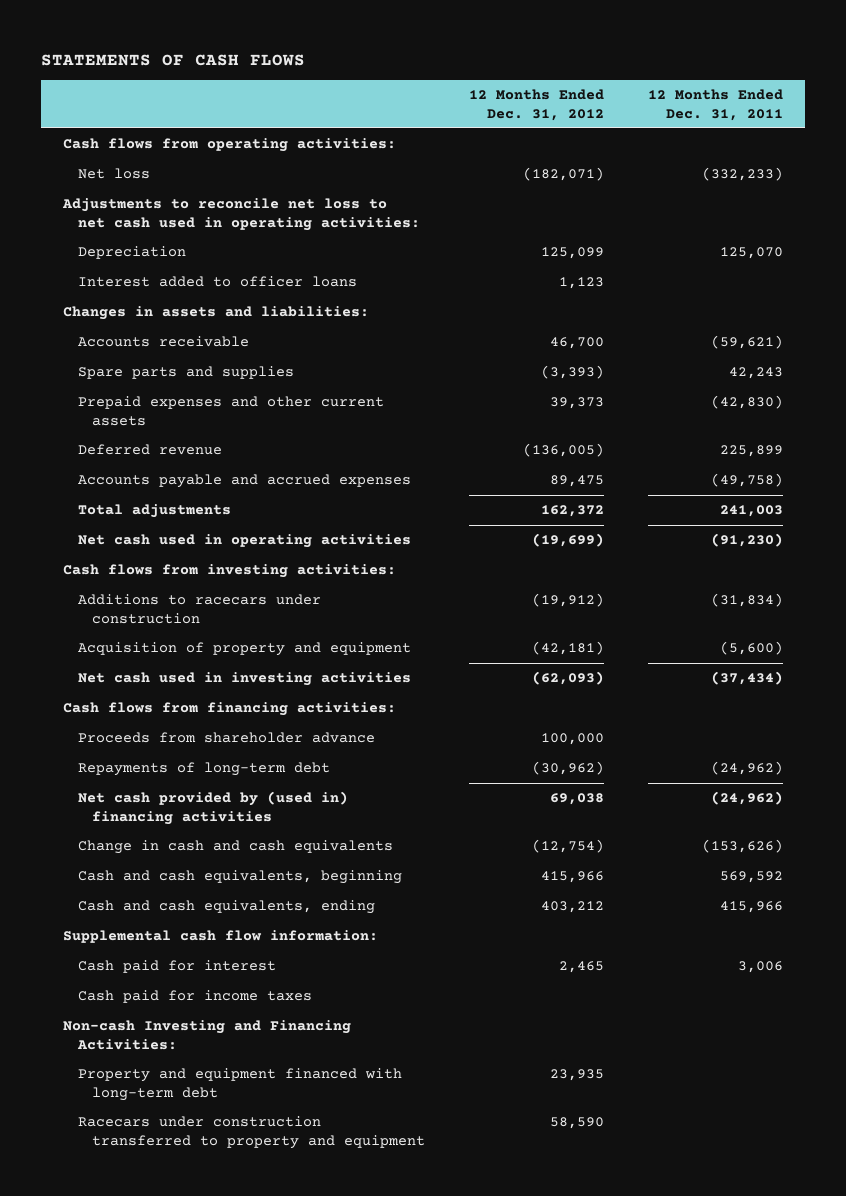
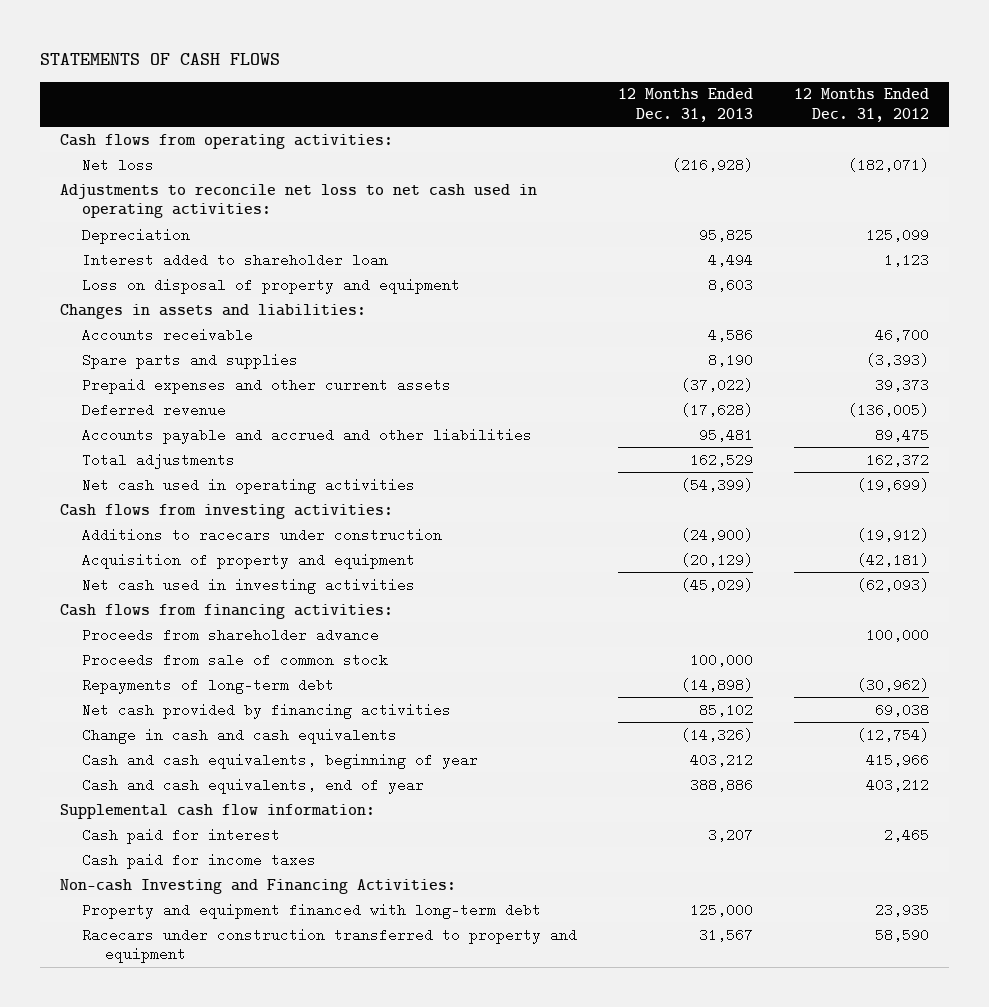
[647,88,783,121] 12 Months Ended Dec. 31, 2011 -> none
none -> [618,88,754,122] 12 Months Ended Dec. 31, 2013
[77,276,357,288] Interest added to officer loans -> [82,252,389,267] Interest added to shareholder loan
none -> [82,277,461,294] Loss on disposal of property and equipment
[77,474,411,489] Accounts payable and accrued expenses -> [82,427,533,444] Accounts payable and accrued and other liabilities
none -> [82,652,389,667] Proceeds from sale of common stock
[77,791,348,825] Net cash provided by (used in) financing activities -> [82,702,452,719] Net cash provided by financing activities
[77,870,402,885] Cash and cash equivalents, beginning -> [82,752,479,769] Cash and cash equivalents, beginning of year
[77,900,375,915] Cash and cash equivalents, ending -> [82,777,425,794] Cash and cash equivalents, end of year

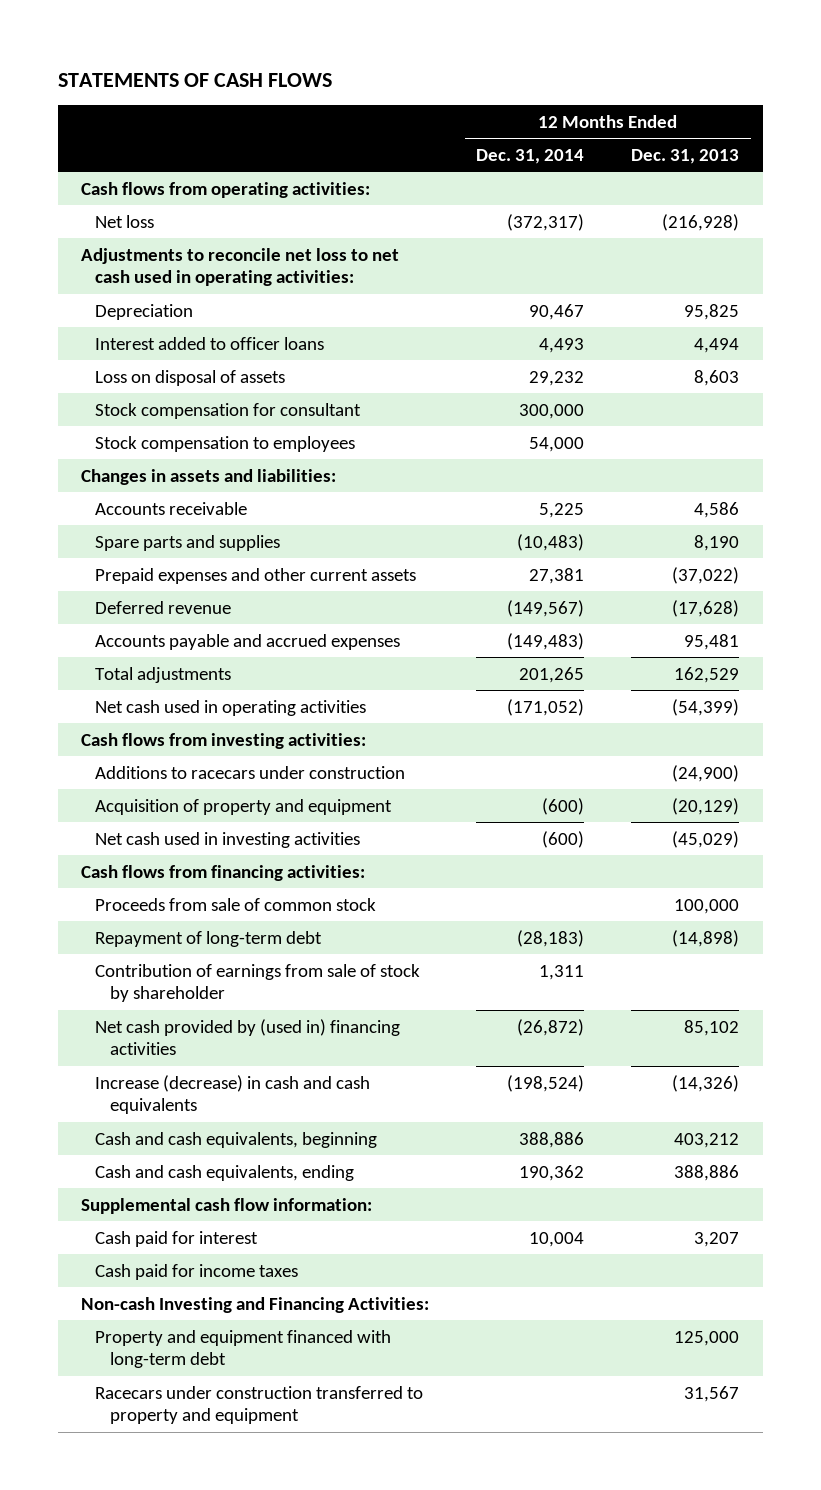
[793,88,929,122] 12 Months Ended Dec. 31, 2012 -> none
none -> [476,148,585,164] Dec. 31, 2014
[82,252,389,267] Interest added to shareholder loan -> [95,336,325,350] Interest added to officer loans
[82,277,461,294] Loss on disposal of property and equipment -> [95,369,286,386] Loss on disposal of assets
none -> [95,402,362,419] Stock compensation for consultant
none -> [95,435,356,452] Stock compensation to employees
[82,427,533,444] Accounts payable and accrued and other liabilities -> [95,633,401,650] Accounts payable and accrued expenses
[82,627,380,642] Proceeds from shareholder advance -> none
[82,677,335,694] Repayments of long-term debt -> [95,930,323,947] Repayment of long-term debt
none -> [95,963,421,1003] Contribution of earnings from sale of stock by shareholder
[82,702,452,719] Net cash provided by financing activities -> [95,1018,401,1056] Net cash provided by (used in) financing activities
[82,727,398,744] Change in cash and cash equivalents -> [95,1074,371,1115] Increase (decrease) in cash and cash equivalents
[82,752,479,769] Cash and cash equivalents, beginning of year -> [95,1131,378,1148] Cash and cash equivalents, beginning
[82,777,425,794] Cash and cash equivalents, end of year -> [95,1164,355,1181] Cash and cash equivalents, ending

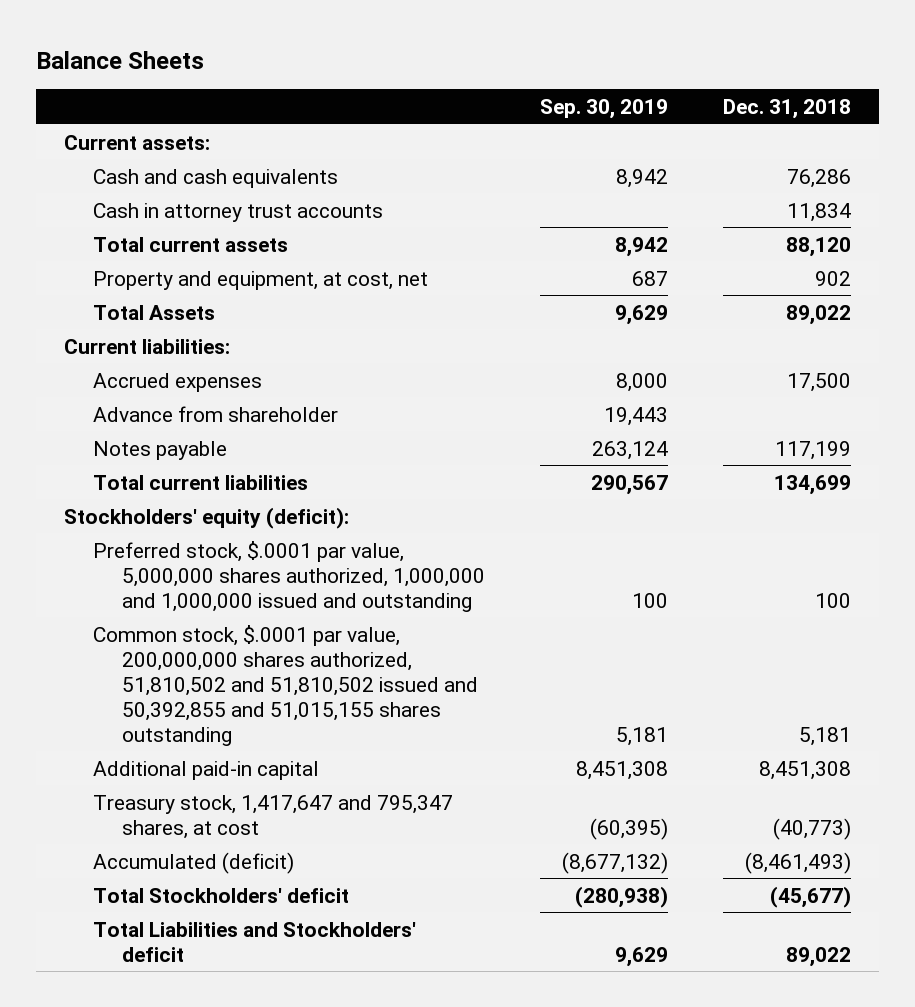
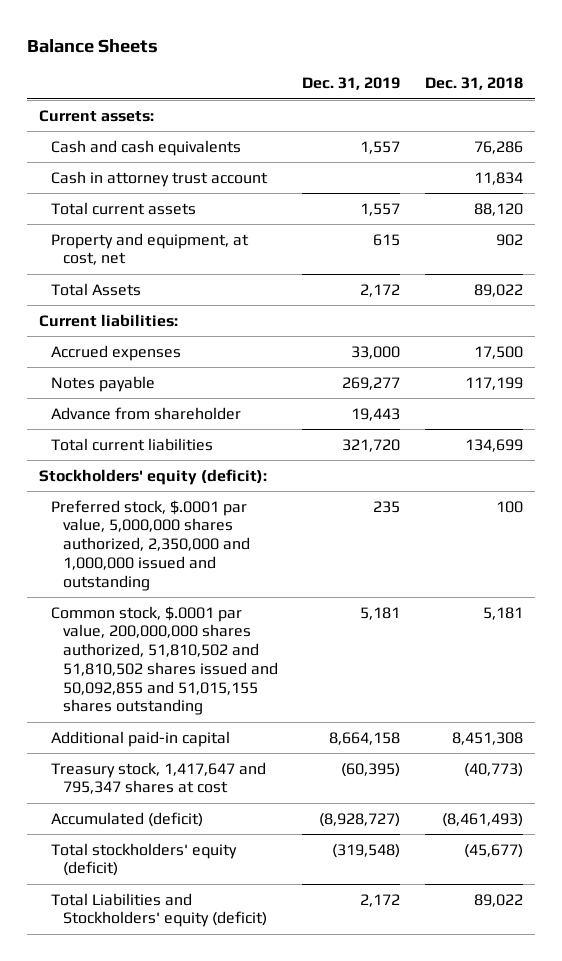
[540,98,669,119] Sep. 30, 2019 -> none
none -> [302,77,401,91] Dec. 31, 2019
[92,202,383,222] Cash in attorney trust accounts -> [51,170,269,187] Cash in attorney trust account
[92,405,338,422] Advance from shareholder -> [51,406,242,420] Advance from shareholder
[92,540,485,612] Preferred stock, $.0001 par value, 5,000,000 shares authorized, 1,000,000 and 1,000,000 issued and outstanding -> [51,499,250,591] Preferred stock, $.0001 par value, 5,000,000 shares authorized, 2,350,000 and 1,000,000 issued and outstanding
[92,624,478,746] Common stock, $.0001 par value, 200,000,000 shares authorized, 51,810,502 and 51,810,502 issued and 50,392,855 and 51,015,155 shares outstanding -> [51,605,278,716] Common stock, $.0001 par value, 200,000,000 shares authorized, 51,810,502 and 51,810,502 shares issued and 50,092,855 and 51,015,155 shares outstanding
[92,794,453,839] Treasury stock, 1,417,647 and 795,347 shares, at cost -> [51,761,267,795] Treasury stock, 1,417,647 and 795,347 shares at cost
[92,887,349,903] Total Stockholders' deficit -> [51,842,238,877] Total stockholders' equity (deficit)
[92,921,416,962] Total Liabilities and Stockholders' deficit -> [51,892,267,928] Total Liabilities and Stockholders' equity (deficit)

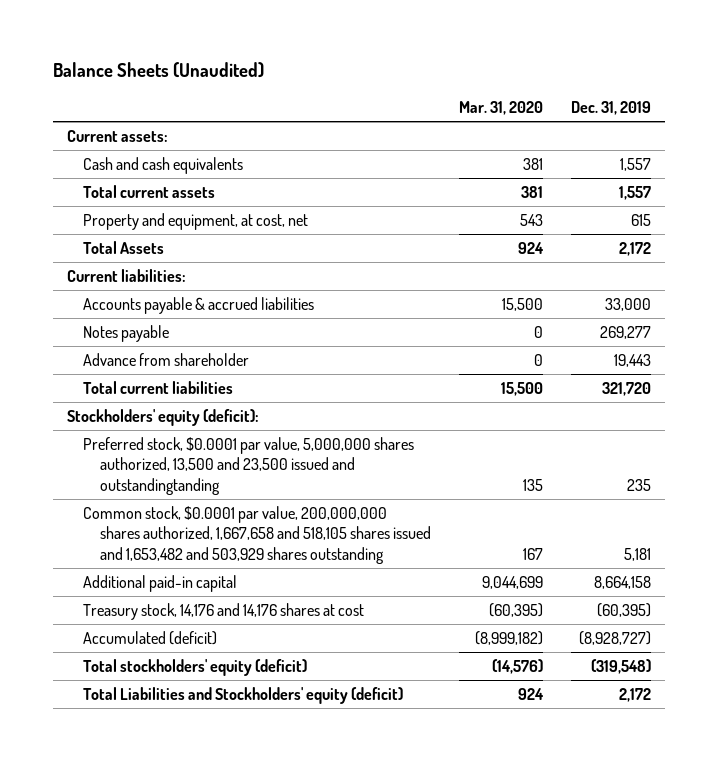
[26,38,158,53] Balance Sheets -> [52,62,264,79] Balance Sheets (Unaudited)
[425,77,524,91] Dec. 31, 2018 -> none
none -> [459,101,544,116] Mar. 31, 2020
[51,170,269,187] Cash in attorney trust account -> none
[51,344,182,361] Accrued expenses -> none
none -> [83,296,315,314] Accounts payable & accrued liabilities
[51,499,250,591] Preferred stock, $.0001 par value, 5,000,000 shares authorized, 2,350,000 and 1,000,000 issued and outstanding -> [83,436,415,496] Preferred stock, $0.0001 par value, 5,000,000 shares authorized, 13,500 and 23,500 issued and outstandingtanding
[51,605,278,716] Common stock, $.0001 par value, 200,000,000 shares authorized, 51,810,502 and 51,810,502 shares issued and 50,092,855 and 51,015,155 shares outstanding -> [83,505,432,565] Common stock, $0.0001 par value, 200,000,000 shares authorized, 1,667,658 and 518,105 shares issued and 1,653,482 and 503,929 shares outstanding
[51,761,267,795] Treasury stock, 1,417,647 and 795,347 shares at cost -> [83,602,365,620] Treasury stock, 14,176 and 14,176 shares at cost

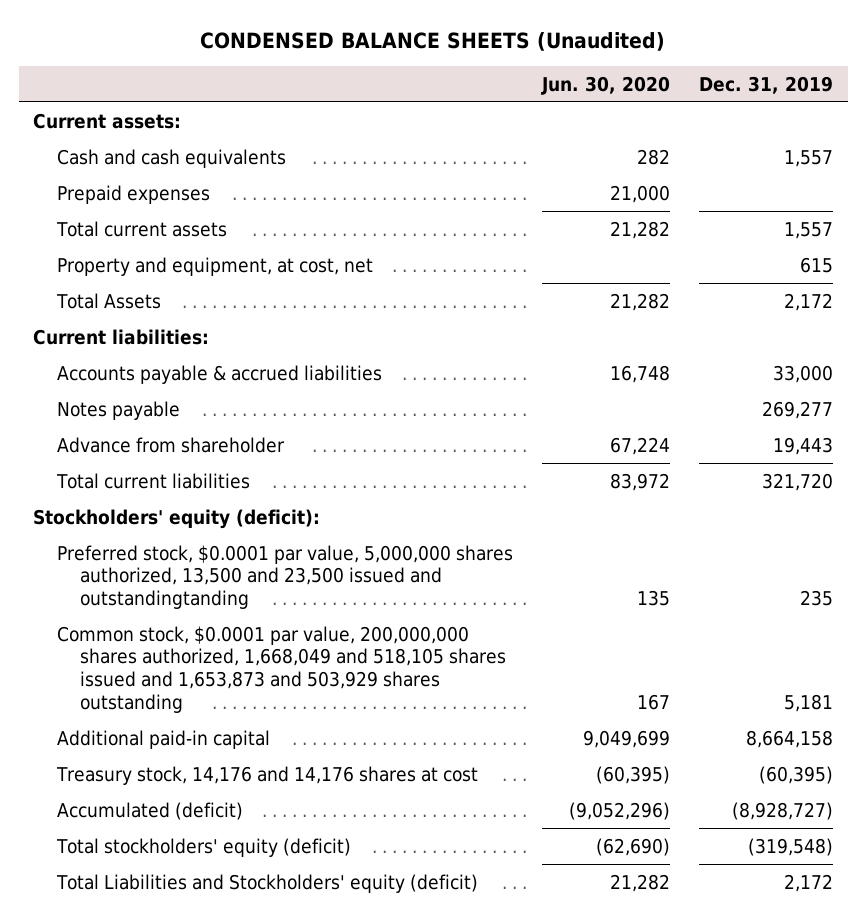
[52,62,264,79] Balance Sheets (Unaudited) -> [200,31,666,51] CONDENSED BALANCE SHEETS (Unaudited)
[459,101,544,116] Mar. 31, 2020 -> none
none -> [540,75,670,95] Jun. 30, 2020
none -> [56,184,210,204] Prepaid expenses
[83,505,432,565] Common stock, $0.0001 par value, 200,000,000 shares authorized, 1,667,658 and 518,105 shares issued and 1,653,482 and 503,929 shares outstanding -> [56,625,507,713] Common stock, $0.0001 par value, 200,000,000 shares authorized, 1,668,049 and 518,105 shares issued and 1,653,873 and 503,929 shares outstanding

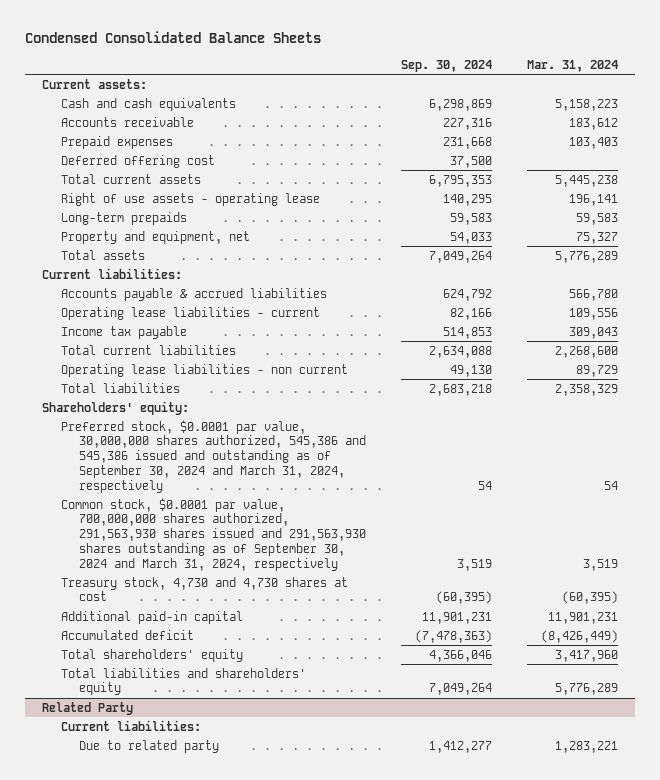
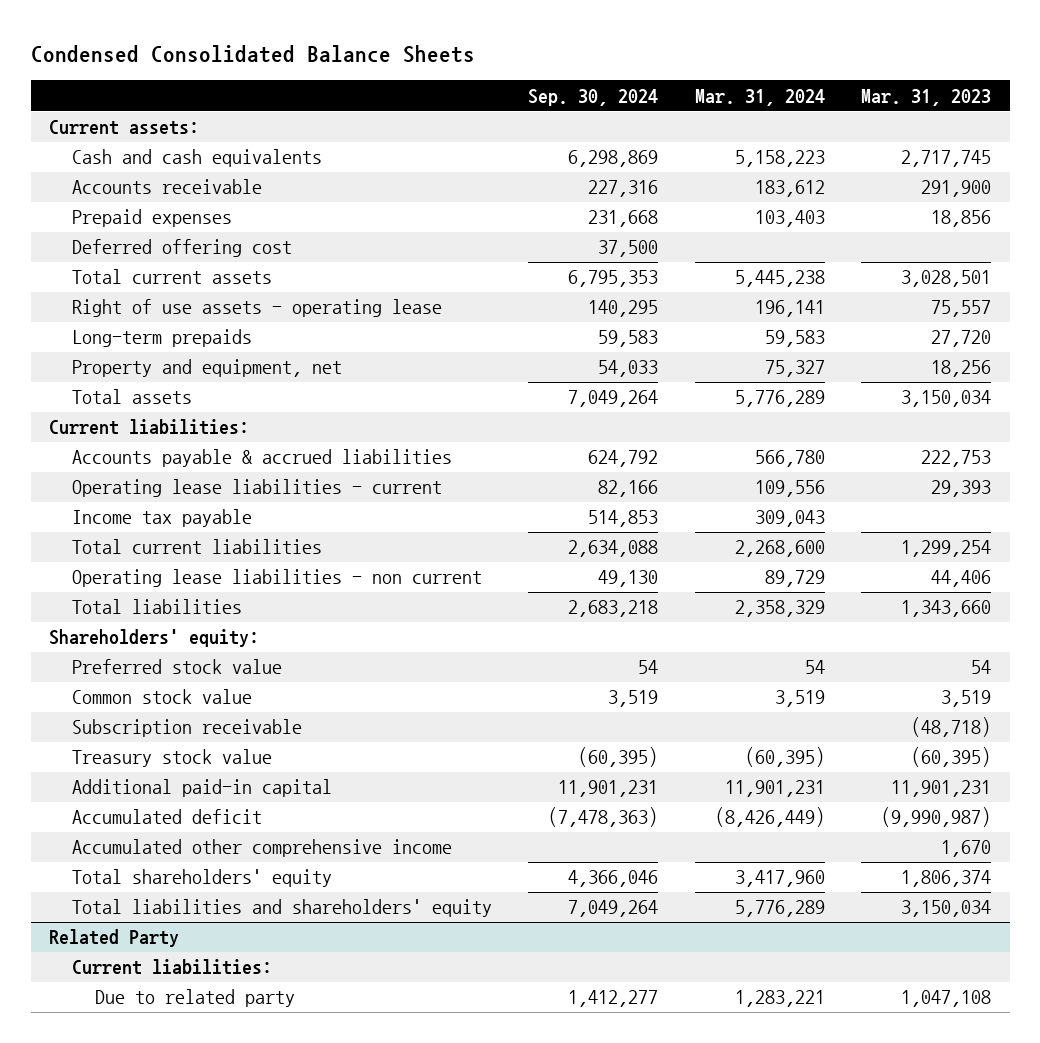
none -> [861,88,992,106] Mar. 31, 2023
[60,419,367,493] Preferred stock, $0.0001 par value, 30,000,000 shares authorized, 545,386 and 545,386 issued and outstanding as of September 30, 2024 and March 31, 2024, respectively -> [71,659,282,675] Preferred stock value
[60,497,367,571] Common stock, $0.0001 par value, 700,000,000 shares authorized, 291,563,930 shares issued and 291,563,930 shares outstanding as of September 30, 2024 and March 31, 2024, respectively -> [71,689,252,705] Common stock value
none -> [71,719,302,738] Subscription receivable
[60,576,348,602] Treasury stock, 4,730 and 4,730 shares at cost -> [71,749,272,768] Treasury stock value
none -> [71,839,452,858] Accumulated other comprehensive income

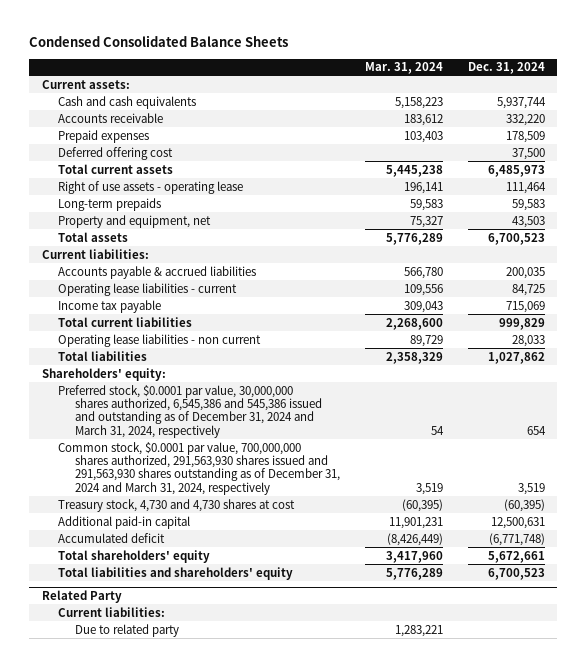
[528,88,659,106] Sep. 30, 2024 -> none
[861,88,992,106] Mar. 31, 2023 -> none
none -> [467,62,545,75] Dec. 31, 2024
[71,719,302,738] Subscription receivable -> none
[71,659,282,675] Preferred stock value -> [58,384,322,438] Preferred stock, $0.0001 par value, 30,000,000 shares authorized, 6,545,386 and 545,386 issued and outstanding as of December 31, 2024 and March 31, 2024, respectively
[71,689,252,705] Common stock value -> [58,441,340,495] Common stock, $0.0001 par value, 700,000,000 shares authorized, 291,563,930 shares issued and 291,563,930 shares outstanding as of December 31, 2024 and March 31, 2024, respectively
[71,749,272,768] Treasury stock value -> [58,498,296,512] Treasury stock, 4,730 and 4,730 shares at cost
[71,839,452,858] Accumulated other comprehensive income -> none

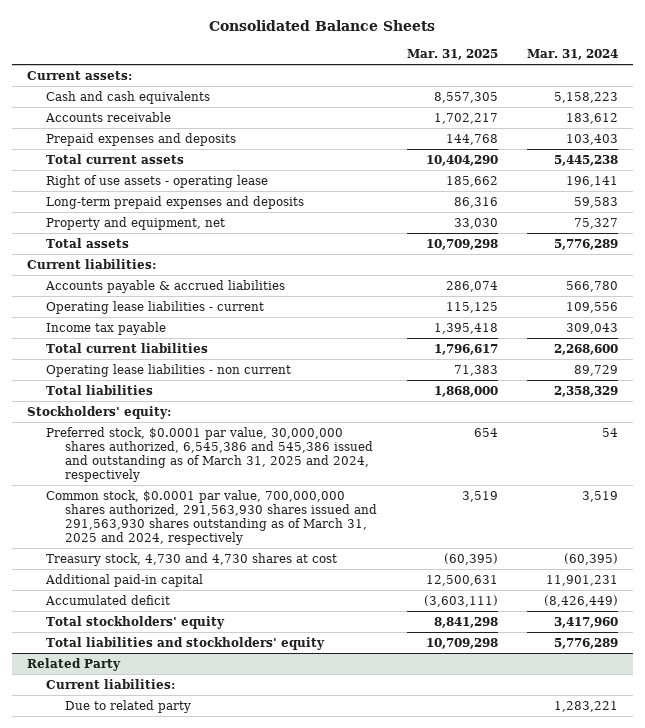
[29,35,289,48] Condensed Consolidated Balance Sheets -> [209,20,436,32] Consolidated Balance Sheets
[467,62,545,75] Dec. 31, 2024 -> none
none -> [406,49,498,61] Mar. 31, 2025
[58,146,174,160] Deferred offering cost -> none
[58,129,150,143] Prepaid expenses -> [46,132,237,146] Prepaid expenses and deposits
[58,197,162,211] Long-term prepaids -> [46,195,305,209] Long-term prepaid expenses and deposits
[41,367,166,381] Shareholders' equity: -> [27,405,172,419] Stockholders' equity:
[58,384,322,438] Preferred stock, $0.0001 par value, 30,000,000 shares authorized, 6,545,386 and 545,386 issued and outstanding as of December 31, 2024 and March 31, 2024, respectively -> [46,426,374,483] Preferred stock, $0.0001 par value, 30,000,000 shares authorized, 6,545,386 and 545,386 issued and outstanding as of March 31, 2025 and 2024, respectively
[58,441,340,495] Common stock, $0.0001 par value, 700,000,000 shares authorized, 291,563,930 shares issued and 291,563,930 shares outstanding as of December 31, 2024 and March 31, 2024, respectively -> [46,489,378,546] Common stock, $0.0001 par value, 700,000,000 shares authorized, 291,563,930 shares issued and 291,563,930 shares outstanding as of March 31, 2025 and 2024, respectively
[58,549,211,563] Total shareholders' equity -> [46,615,226,629] Total stockholders' equity
[58,566,294,580] Total liabilities and shareholders' equity -> [46,636,326,650] Total liabilities and stockholders' equity

